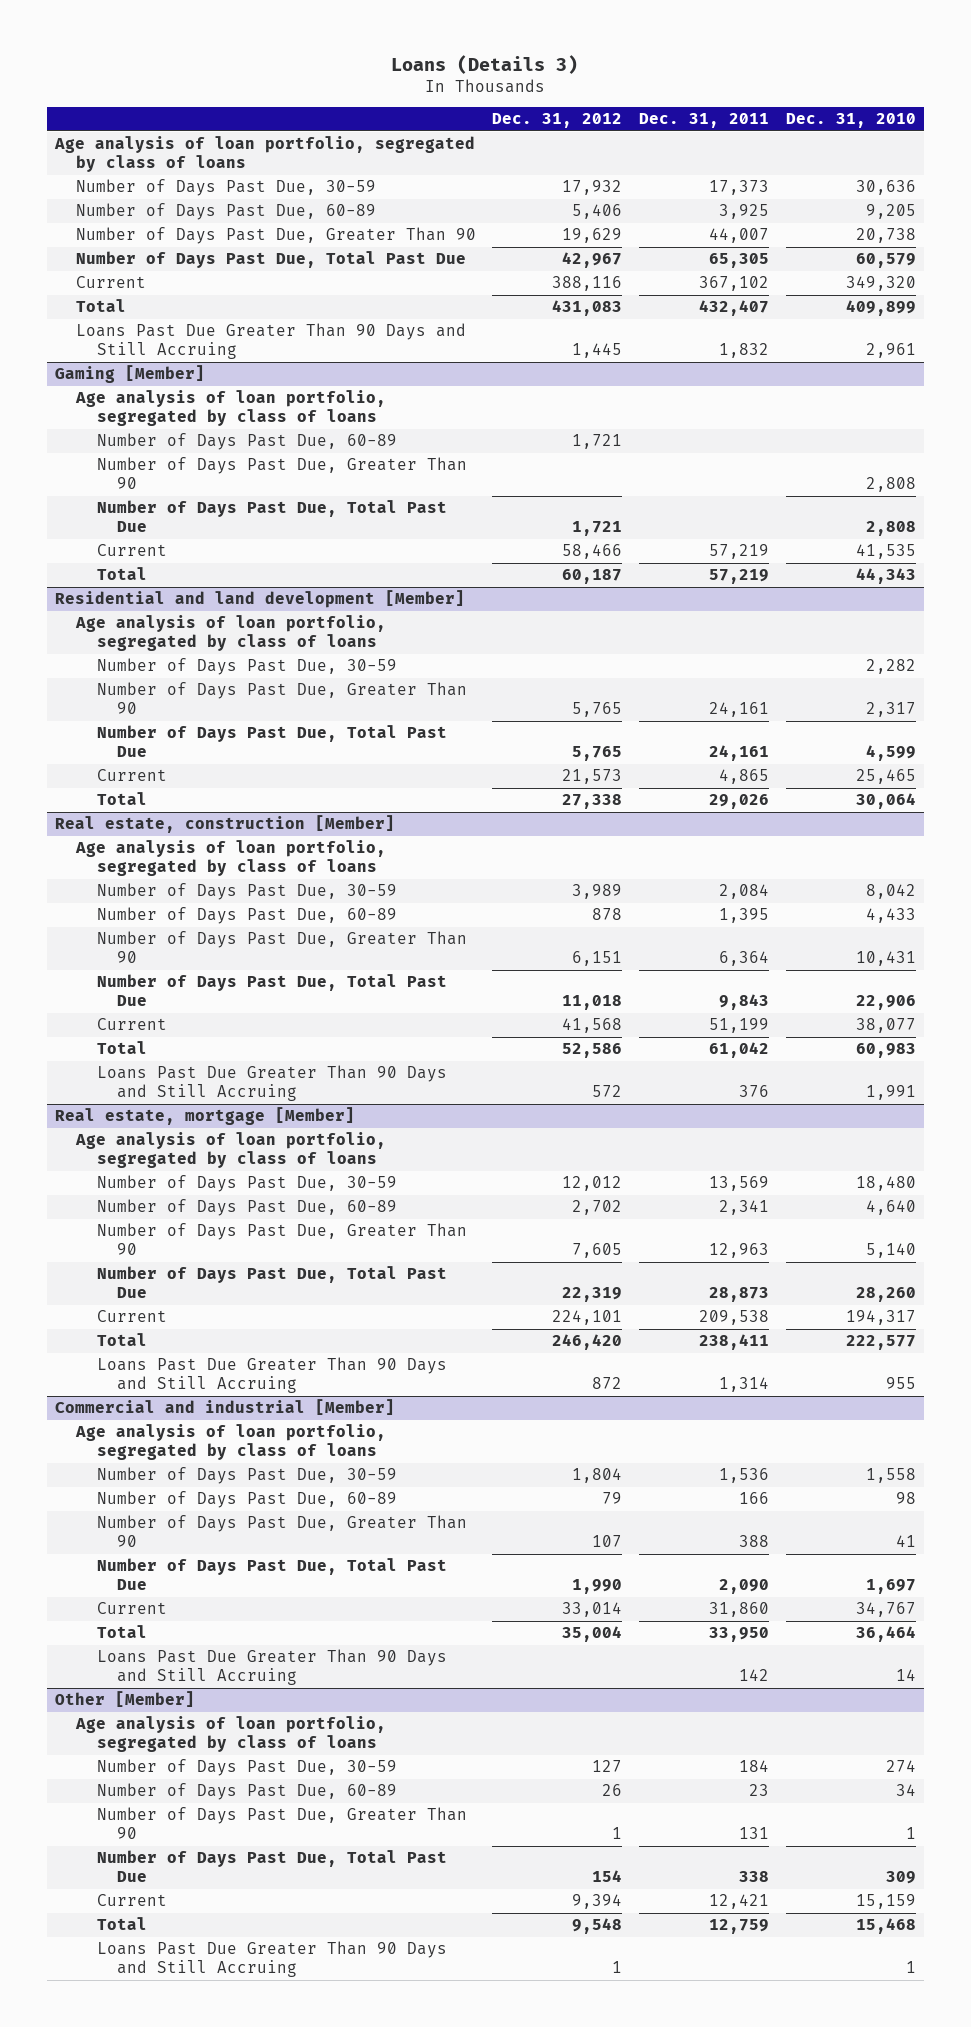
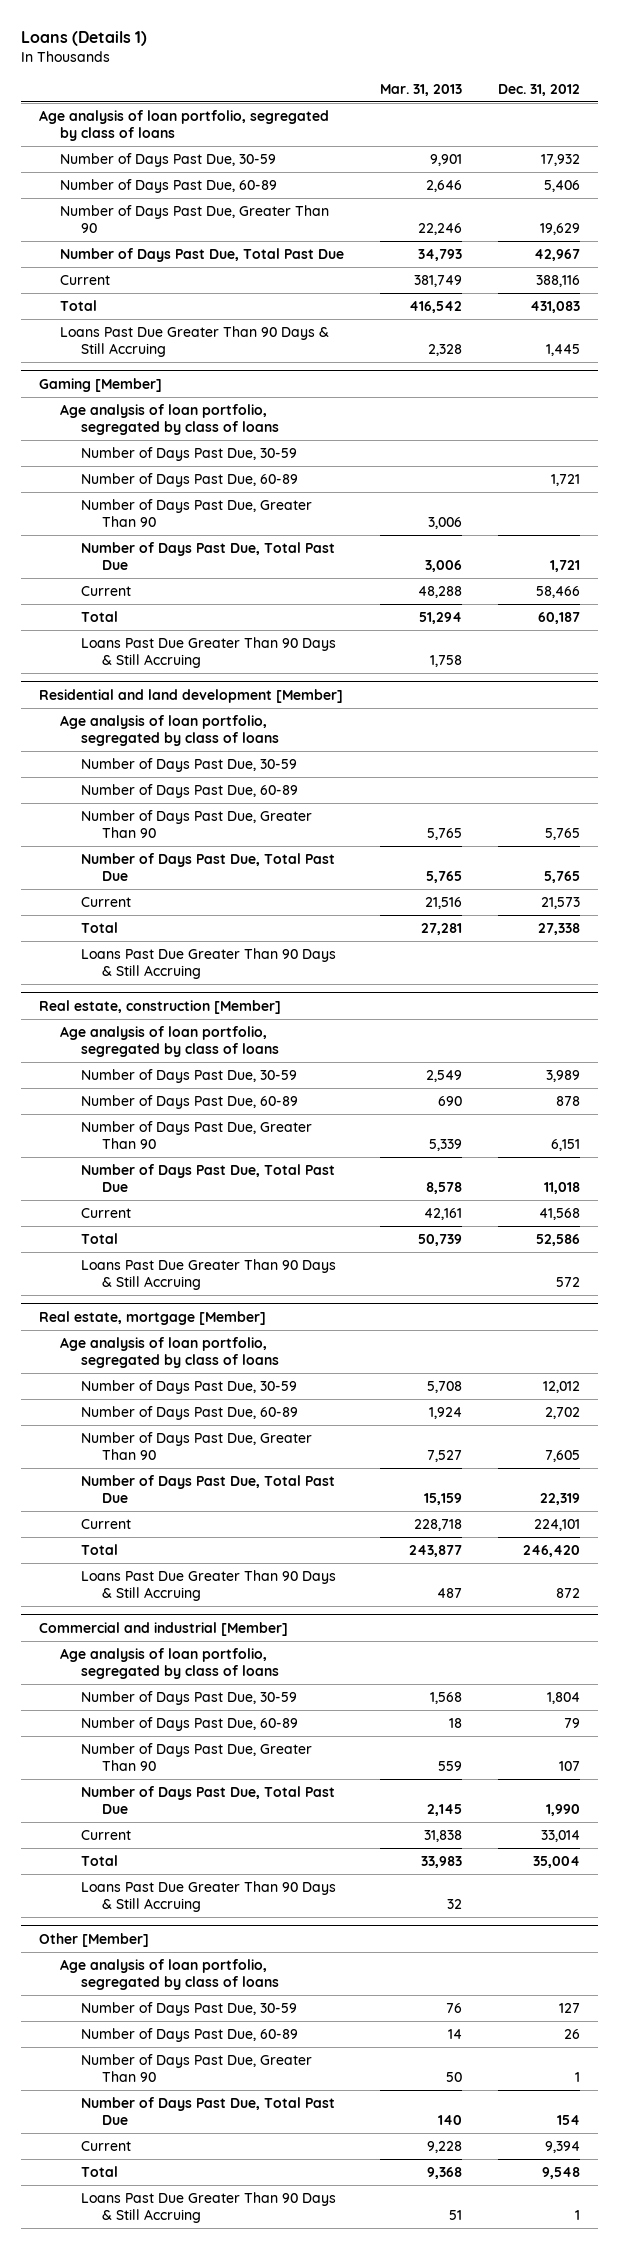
[391,54,579,74] Loans (Details 3) -> [20,30,147,46] Loans (Details 1)
[639,113,770,129] Dec. 31, 2011 -> none
[785,113,916,129] Dec. 31, 2010 -> none
none -> [379,83,462,96] Mar. 31, 2013
[75,323,466,360] Loans Past Due Greater Than 90 Days and Still Accruing -> [59,325,329,358] Loans Past Due Greater Than 90 Days & Still Accruing
none -> [80,446,297,461] Number of Days Past Due, 30-59
none -> [80,636,336,669] Loans Past Due Greater Than 90 Days & Still Accruing
none -> [80,783,298,798] Number of Days Past Due, 60-89
none -> [80,947,336,980] Loans Past Due Greater Than 90 Days & Still Accruing
[96,1065,447,1102] Loans Past Due Greater Than 90 Days and Still Accruing -> [80,1258,336,1291] Loans Past Due Greater Than 90 Days & Still Accruing
[96,1357,447,1394] Loans Past Due Greater Than 90 Days and Still Accruing -> [80,1569,336,1602] Loans Past Due Greater Than 90 Days & Still Accruing
[96,1649,447,1686] Loans Past Due Greater Than 90 Days and Still Accruing -> [80,1880,336,1913] Loans Past Due Greater Than 90 Days & Still Accruing
[96,1941,447,1978] Loans Past Due Greater Than 90 Days and Still Accruing -> [80,2191,336,2224] Loans Past Due Greater Than 90 Days & Still Accruing

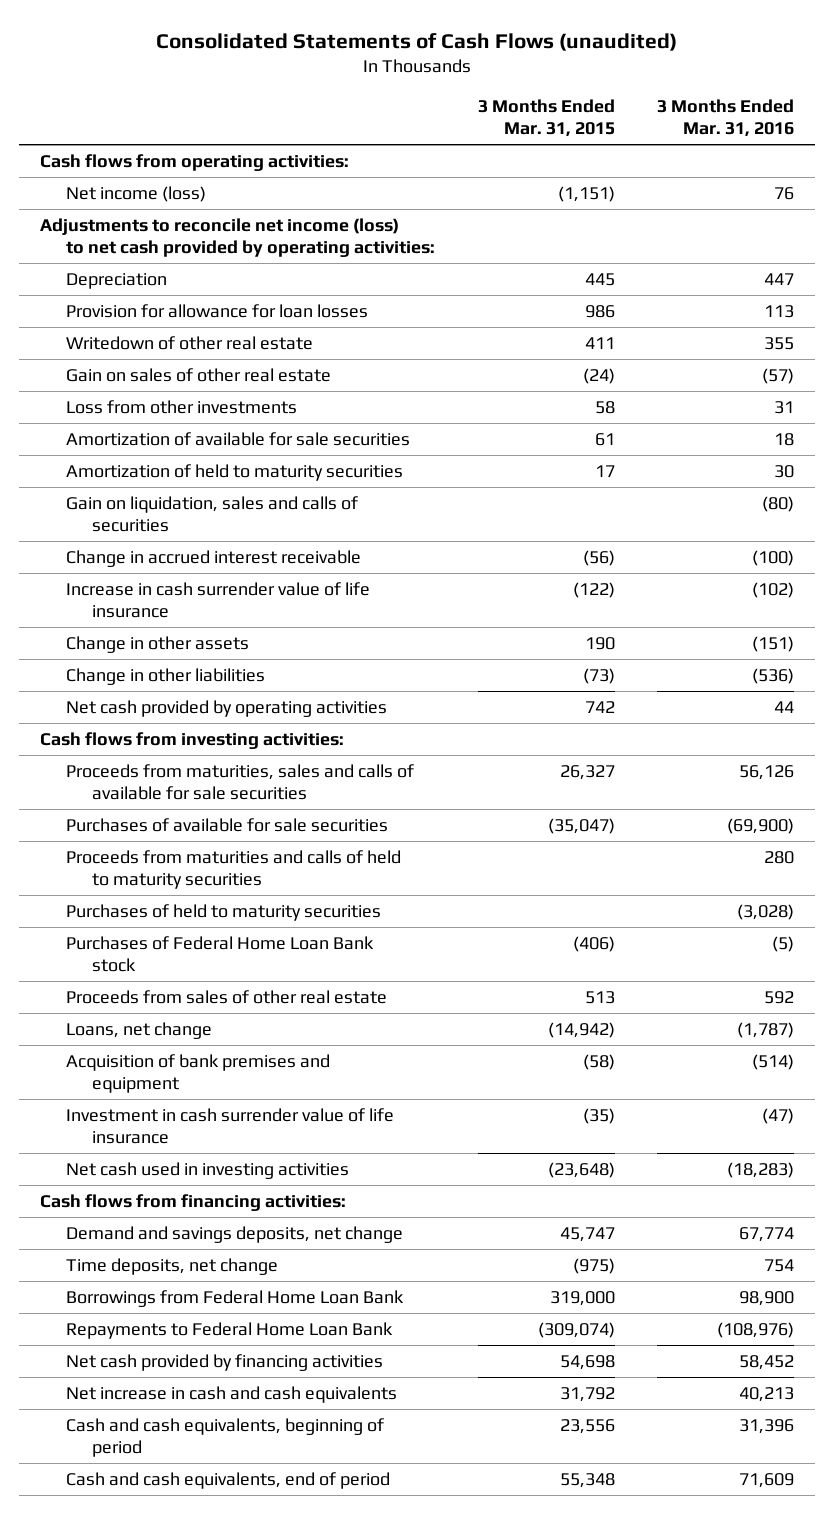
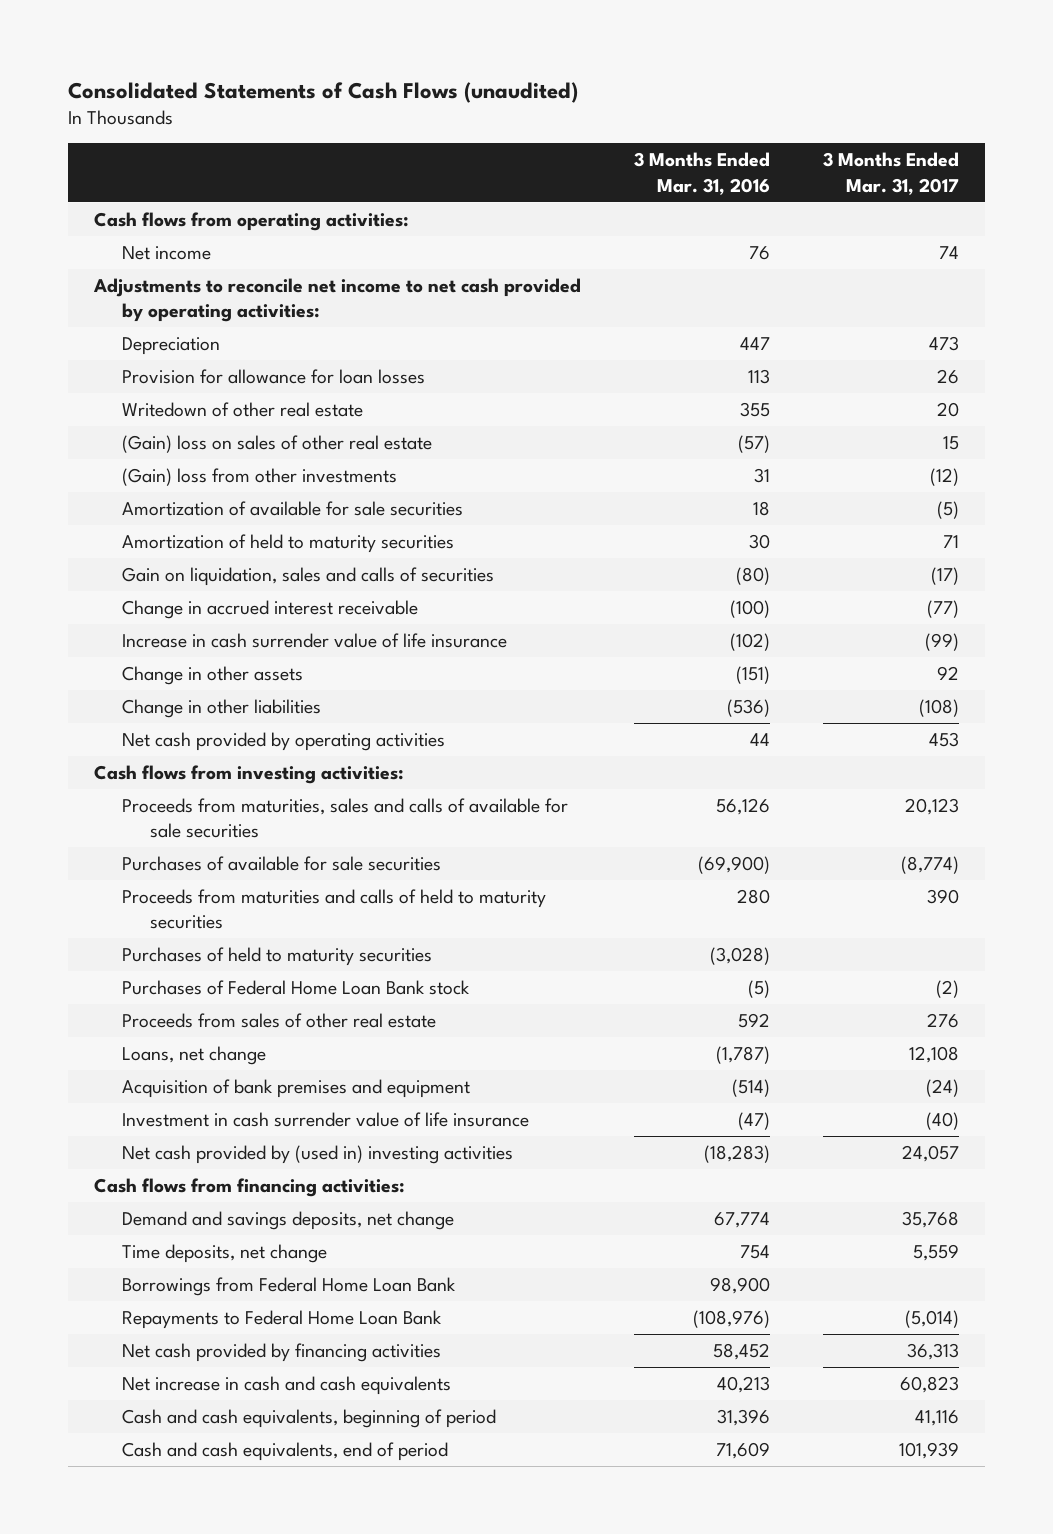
[477,99,615,137] 3 Months Ended Mar. 31, 2015 -> none
none -> [822,152,959,195] 3 Months Ended Mar. 31, 2017
[66,186,207,203] Net income (loss) -> [121,246,211,261] Net income
[40,218,436,257] Adjustments to reconcile net income (loss) to net cash provided by operating activities: -> [92,278,581,323] Adjustments to reconcile net income to net cash provided by operating activities:
[66,368,332,383] Gain on sales of other real estate -> [121,435,432,454] (Gain) loss on sales of other real estate
[66,400,298,415] Loss from other investments -> [121,468,397,487] (Gain) loss from other investments
[66,1162,350,1180] Net cash used in investing activities -> [121,1145,513,1165] Net cash provided by (used in) investing activities

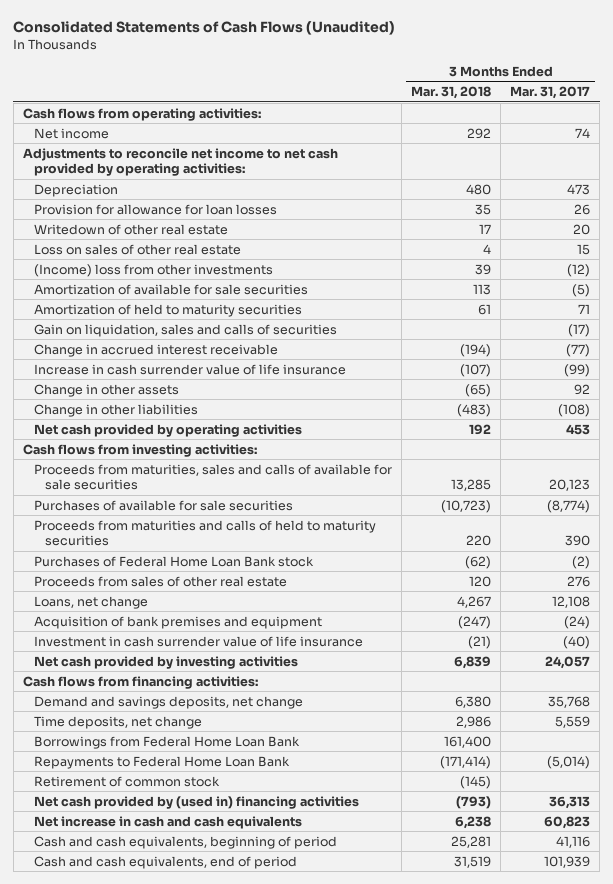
[67,81,578,103] Consolidated Statements of Cash Flows (unaudited) -> [13,21,396,36] Consolidated Statements of Cash Flows (Unaudited)
[633,152,770,195] 3 Months Ended Mar. 31, 2016 -> none
none -> [411,86,492,100] Mar. 31, 2018
[121,435,432,454] (Gain) loss on sales of other real estate -> [33,243,241,255] Loss on sales of other real estate
[121,468,397,487] (Gain) loss from other investments -> [33,263,273,277] (Income) loss from other investments
[121,947,432,967] Purchases of held to maturity securities -> none
[121,1145,513,1165] Net cash provided by (used in) investing activities -> [33,655,298,669] Net cash provided by investing activities
none -> [33,775,220,787] Retirement of common stock
[121,1343,441,1363] Net cash provided by financing activities -> [33,795,359,809] Net cash provided by (used in) financing activities

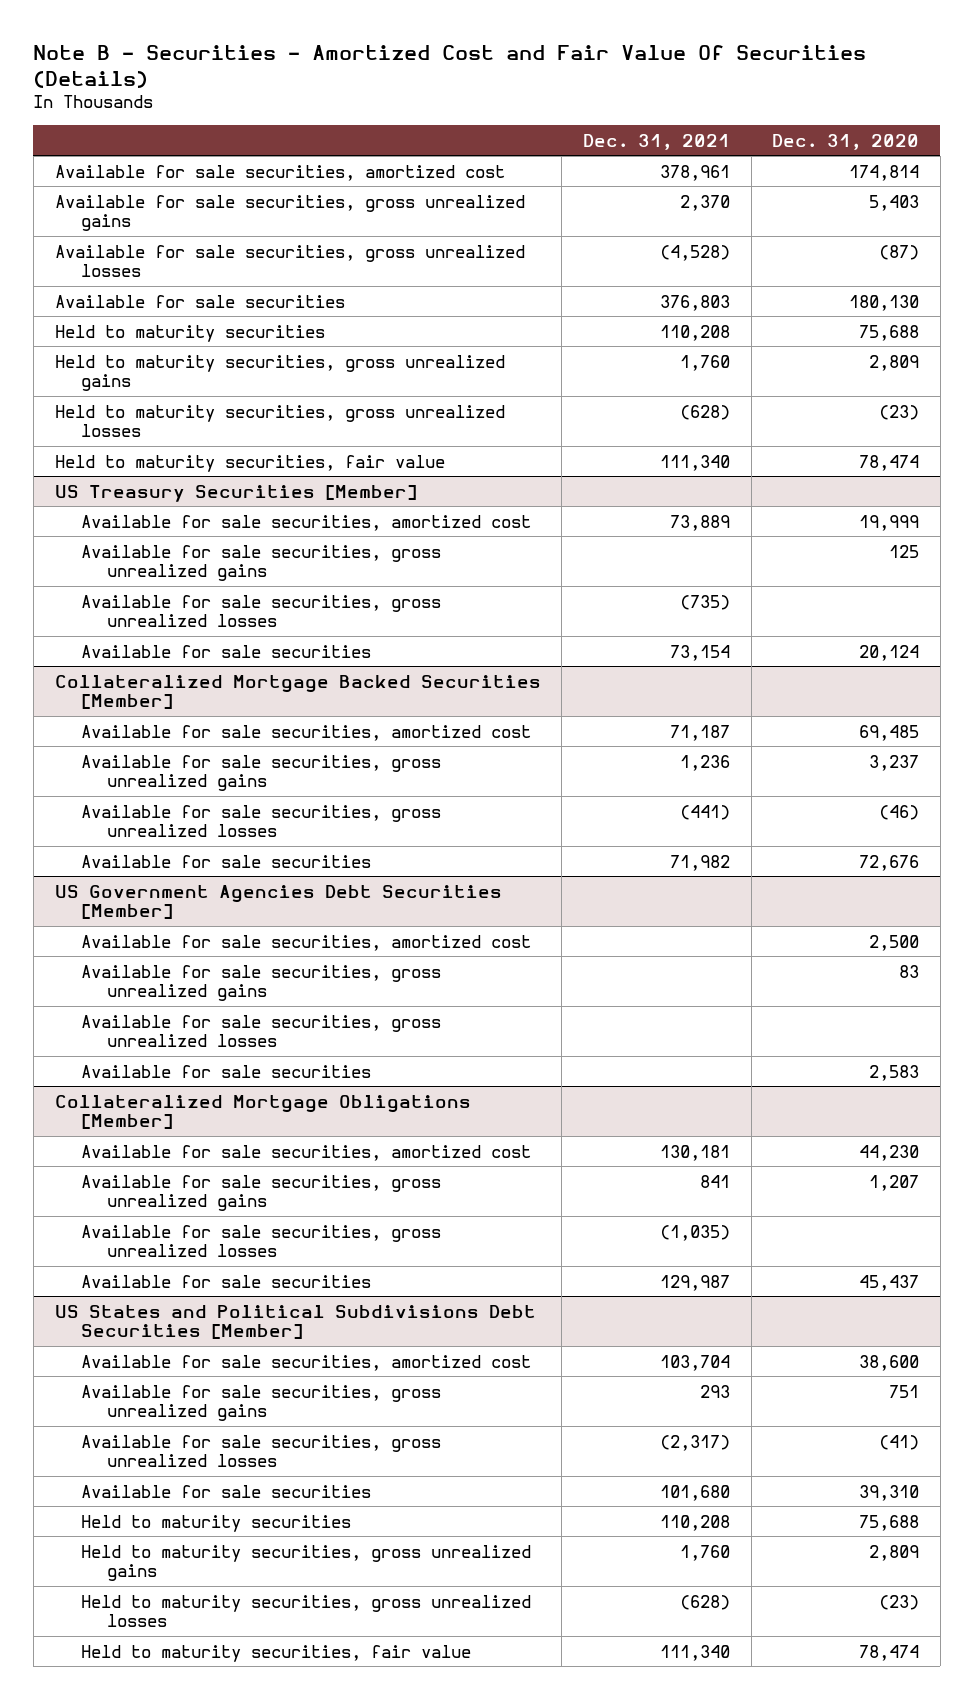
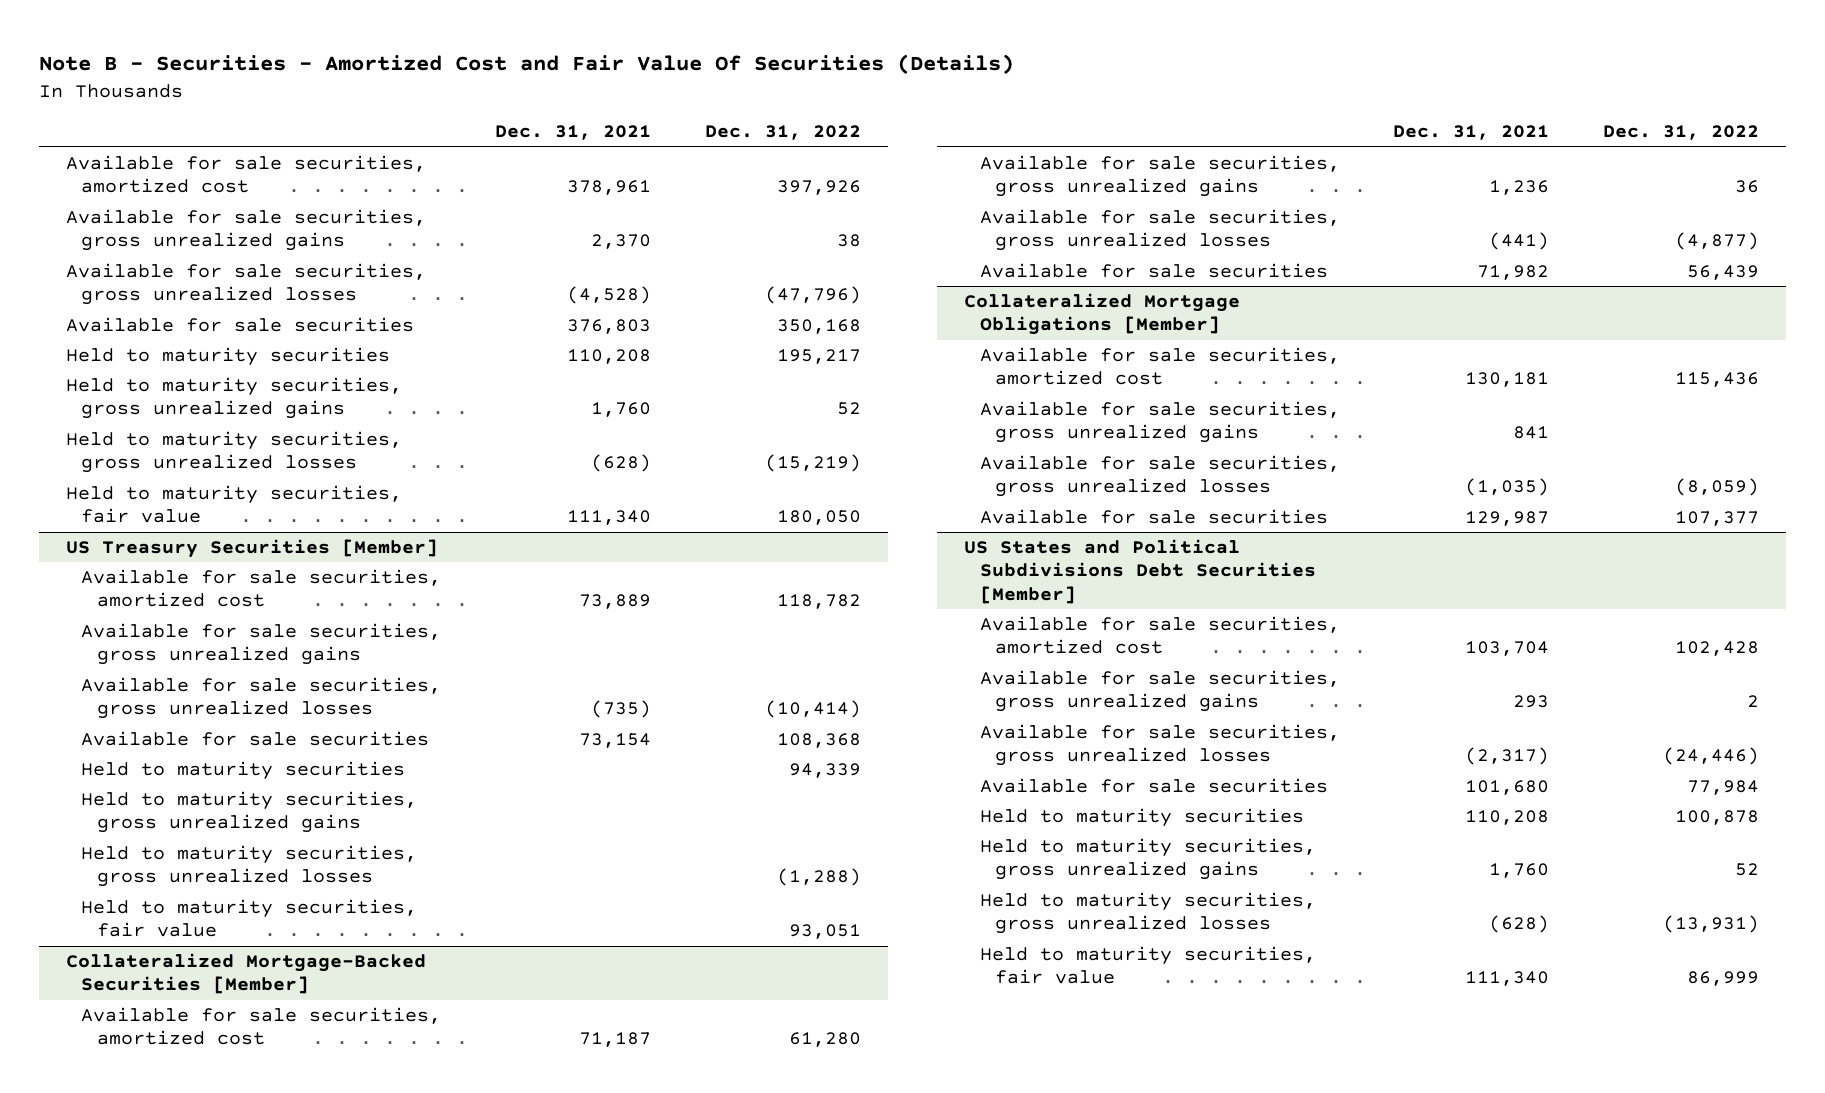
[772,133,920,150] Dec. 31, 2020 -> none
none -> [704,125,861,141] Dec. 31, 2022
none -> [81,761,406,781] Held to maturity securities
none -> [81,791,418,834] Held to maturity securities, gross unrealized gains
none -> [81,845,418,888] Held to maturity securities, gross unrealized losses
none -> [81,899,418,938] Held to maturity securities, fair value
[54,674,541,709] Collateralized Mortgage Backed Securities [Member] -> [66,953,427,995] Collateralized Mortgage-Backed Securities [Member]
[54,884,502,919] US Government Agencies Debt Securities [Member] -> none
[81,934,532,951] Available for sale securities, amortized cost -> none
[81,964,442,1001] Available for sale securities, gross unrealized gains -> none
[81,1014,442,1047] Available for sale securities, gross unrealized losses -> none
[81,1064,372,1078] Available for sale securities -> none

